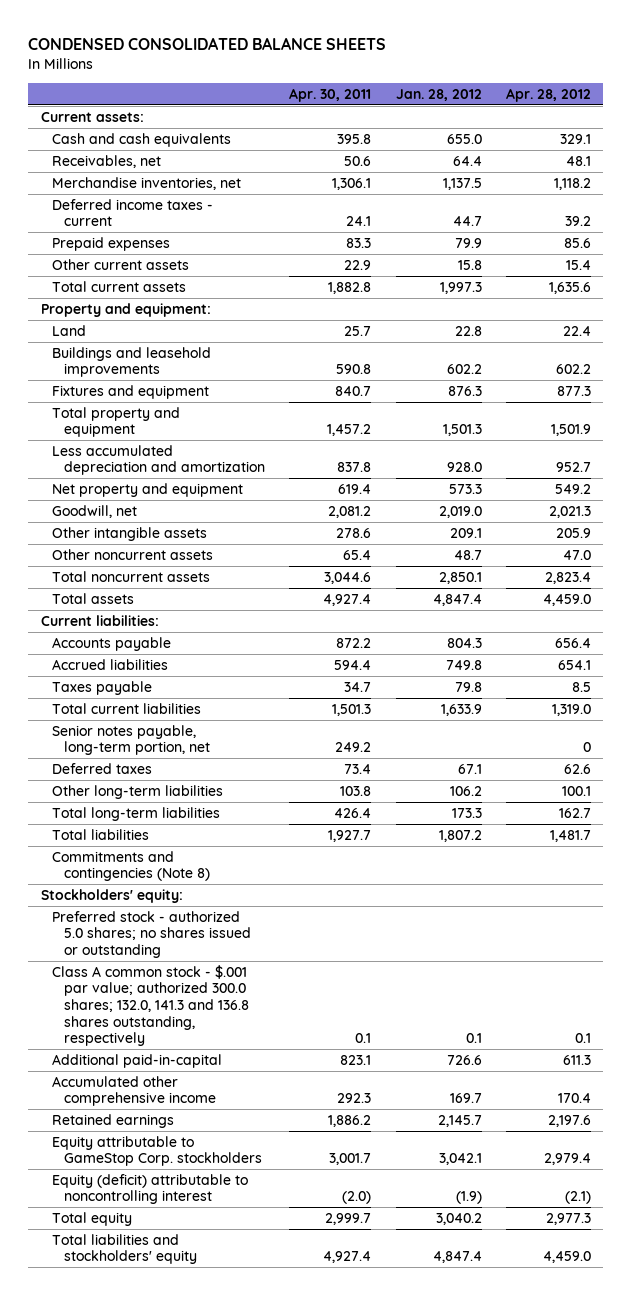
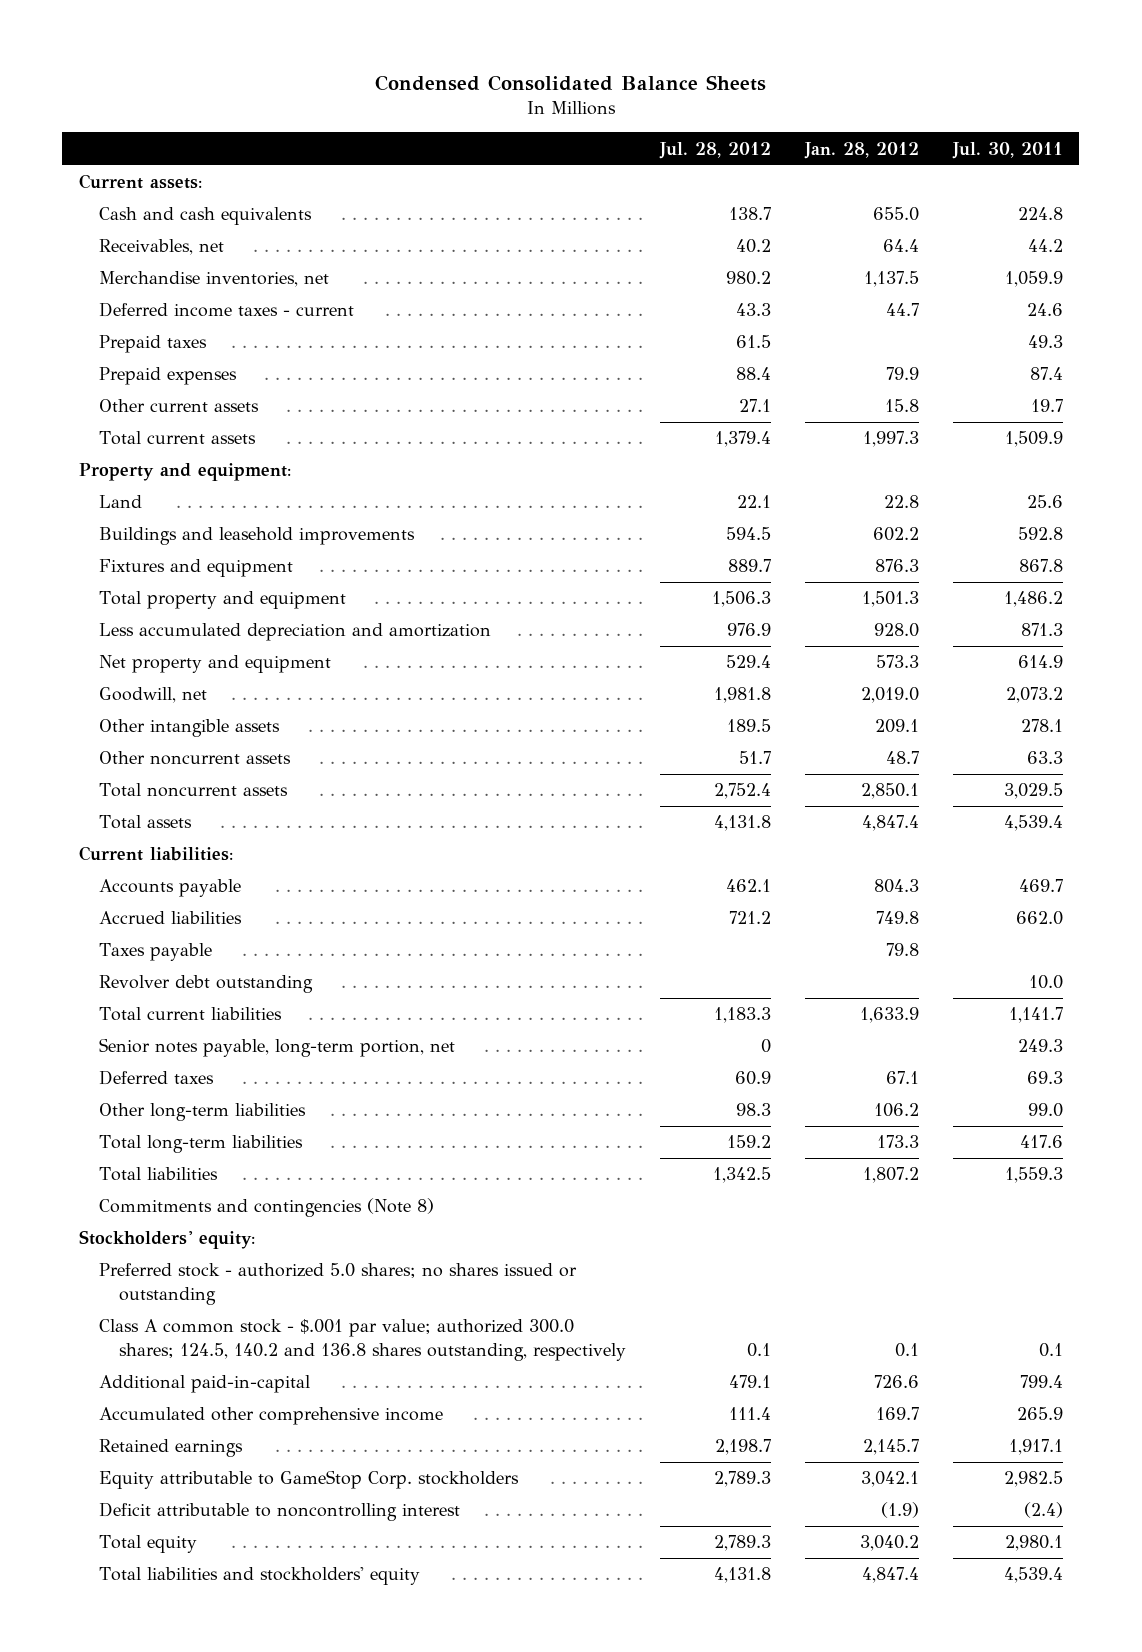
[28,37,387,51] CONDENSED CONSOLIDATED BALANCE SHEETS -> [374,75,766,92] Condensed Consolidated Balance Sheets
[289,88,372,103] Apr. 30, 2011 -> none
[505,88,591,103] Apr. 28, 2012 -> none
none -> [658,141,771,159] Jul. 28, 2012
none -> [951,141,1063,159] Jul. 30, 2011
none -> [98,335,207,354] Prepaid taxes
none -> [98,975,313,994] Revolver debt outstanding
[52,964,249,1047] Class A common stock - $.001 par value; authorized 300.0 shares; 132.0, 141.3 and 136.8 shares outstanding, respectively -> [98,1319,626,1361] Class A common stock - $.001 par value; authorized 300.0 shares; 124.5, 140.2 and 136.8 shares outstanding, respectively
[52,1173,249,1205] Equity (deficit) attributable to noncontrolling interest -> [98,1502,460,1522] Deficit attributable to noncontrolling interest

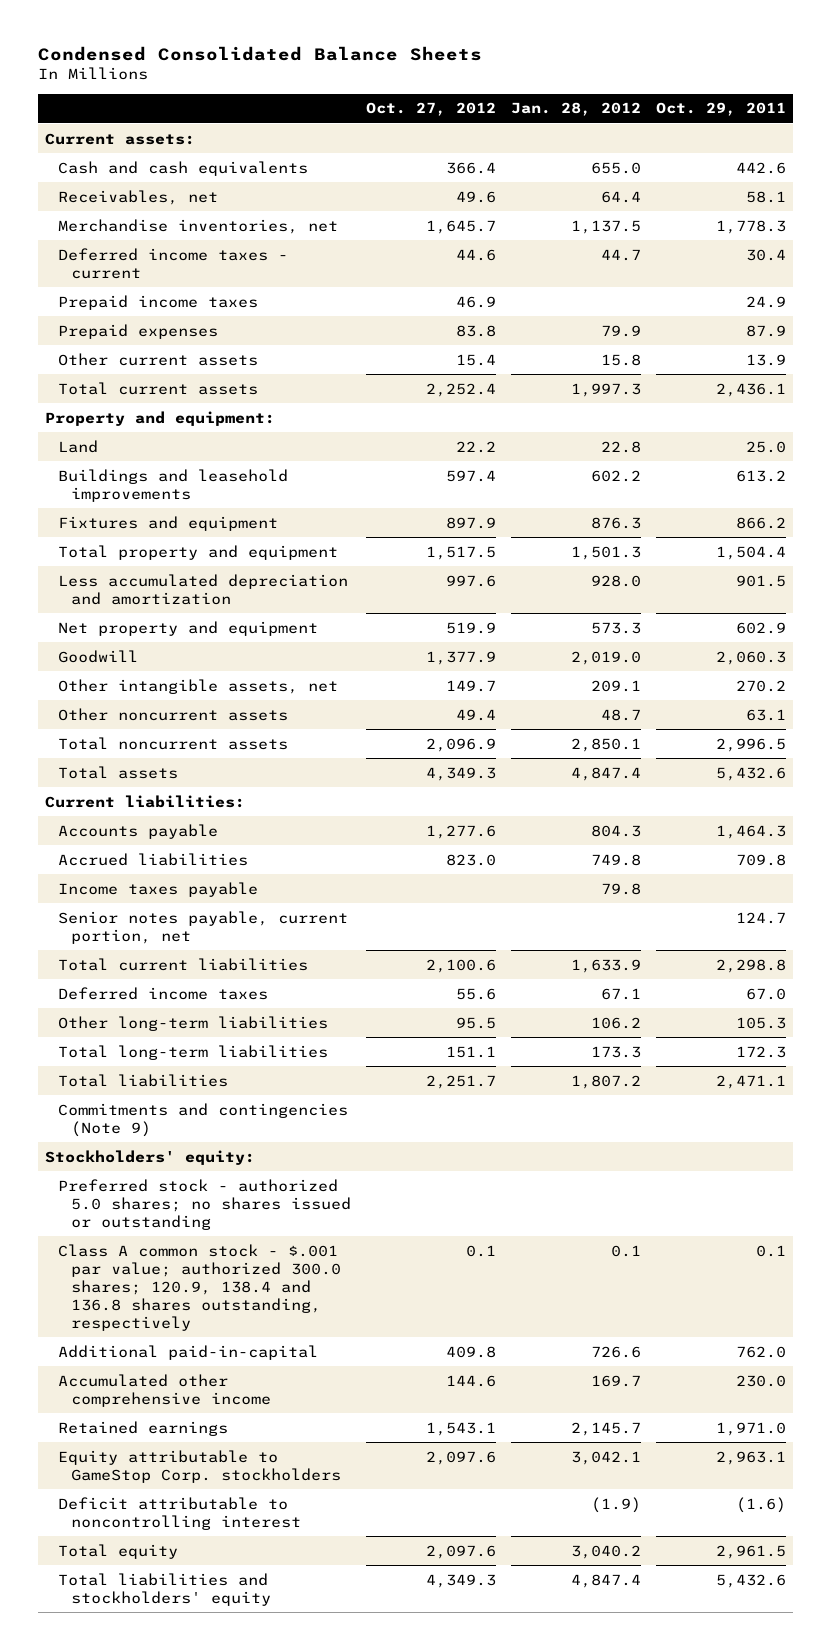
[658,141,771,159] Jul. 28, 2012 -> none
[951,141,1063,159] Jul. 30, 2011 -> none
none -> [365,102,496,117] Oct. 27, 2012
none -> [655,102,786,117] Oct. 29, 2011
[98,335,207,354] Prepaid taxes -> [58,294,259,310] Prepaid income taxes
[98,687,207,704] Goodwill, net -> [58,649,139,663] Goodwill
[98,719,280,738] Other intangible assets -> [58,678,339,694] Other intangible assets, net
[98,975,313,994] Revolver debt outstanding -> none
[98,943,212,962] Taxes payable -> [58,881,259,897] Income taxes payable
none -> [58,910,349,944] Senior notes payable, current portion, net
[98,1038,455,1058] Senior notes payable, long-term portion, net -> none
[98,1070,214,1086] Deferred taxes -> [58,986,269,1000] Deferred income taxes
[98,1198,434,1218] Commitments and contingencies (Note 8) -> [58,1102,349,1137] Commitments and contingencies (Note 9)
[98,1319,626,1361] Class A common stock - $.001 par value; authorized 300.0 shares; 124.5, 140.2 and 136.8 shares outstanding, respectively -> [58,1243,341,1331] Class A common stock - $.001 par value; authorized 300.0 shares; 120.9, 138.4 and 136.8 shares outstanding, respectively

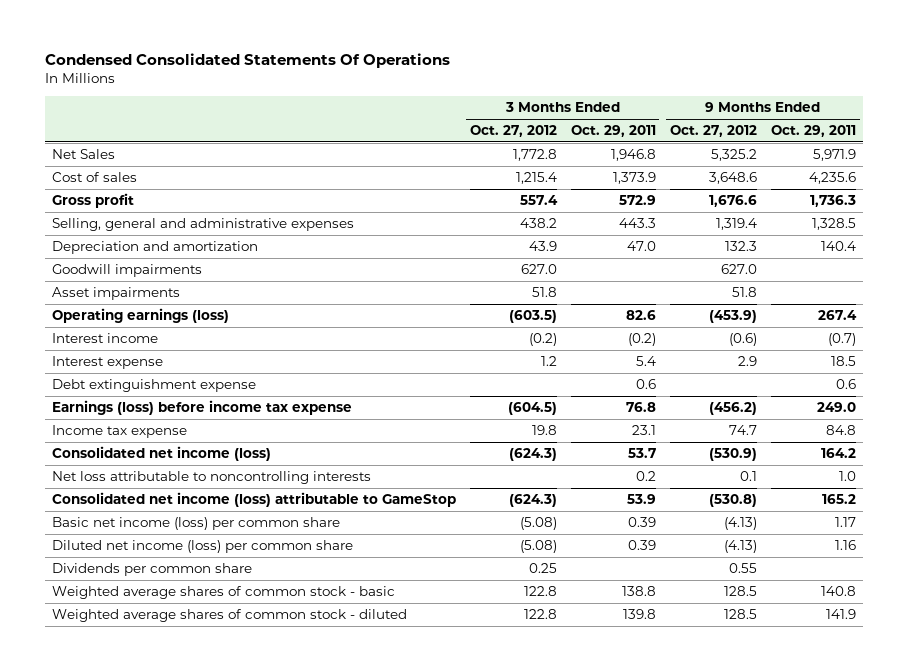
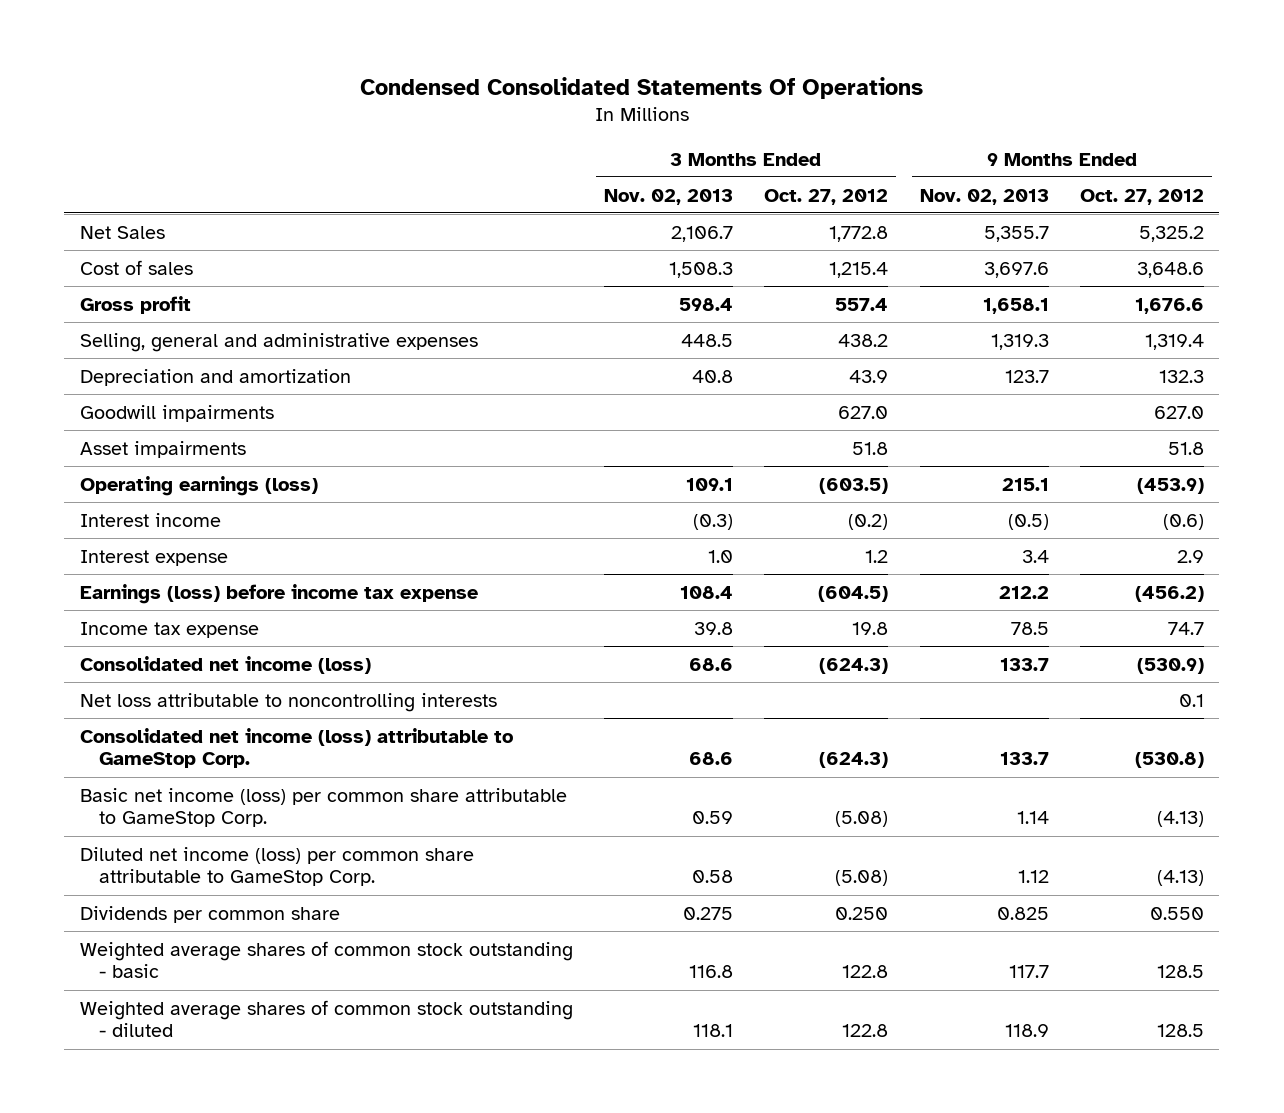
[570,125,656,138] Oct. 29, 2011 -> none
[771,125,857,138] Oct. 29, 2011 -> none
none -> [604,188,734,205] Nov. 02, 2013
none -> [919,188,1049,205] Nov. 02, 2013
[51,379,256,393] Debt extinguishment expense -> none
[51,492,456,508] Consolidated net income (loss) attributable to GameStop -> [79,727,513,769] Consolidated net income (loss) attributable to GameStop Corp.
[51,517,340,531] Basic net income (loss) per common share -> [79,787,567,828] Basic net income (loss) per common share attributable to GameStop Corp.
[51,540,353,554] Diluted net income (loss) per common share -> [79,846,474,887] Diluted net income (loss) per common share attributable to GameStop Corp.
[528,563,557,574] 0.25 -> [835,906,889,920] 0.250
[728,563,757,574] 0.55 -> [1149,906,1204,920] 0.550
[51,586,395,600] Weighted average shares of common stock - basic -> [79,940,573,979] Weighted average shares of common stock outstanding - basic
[51,609,407,623] Weighted average shares of common stock - diluted -> [79,999,573,1038] Weighted average shares of common stock outstanding - diluted

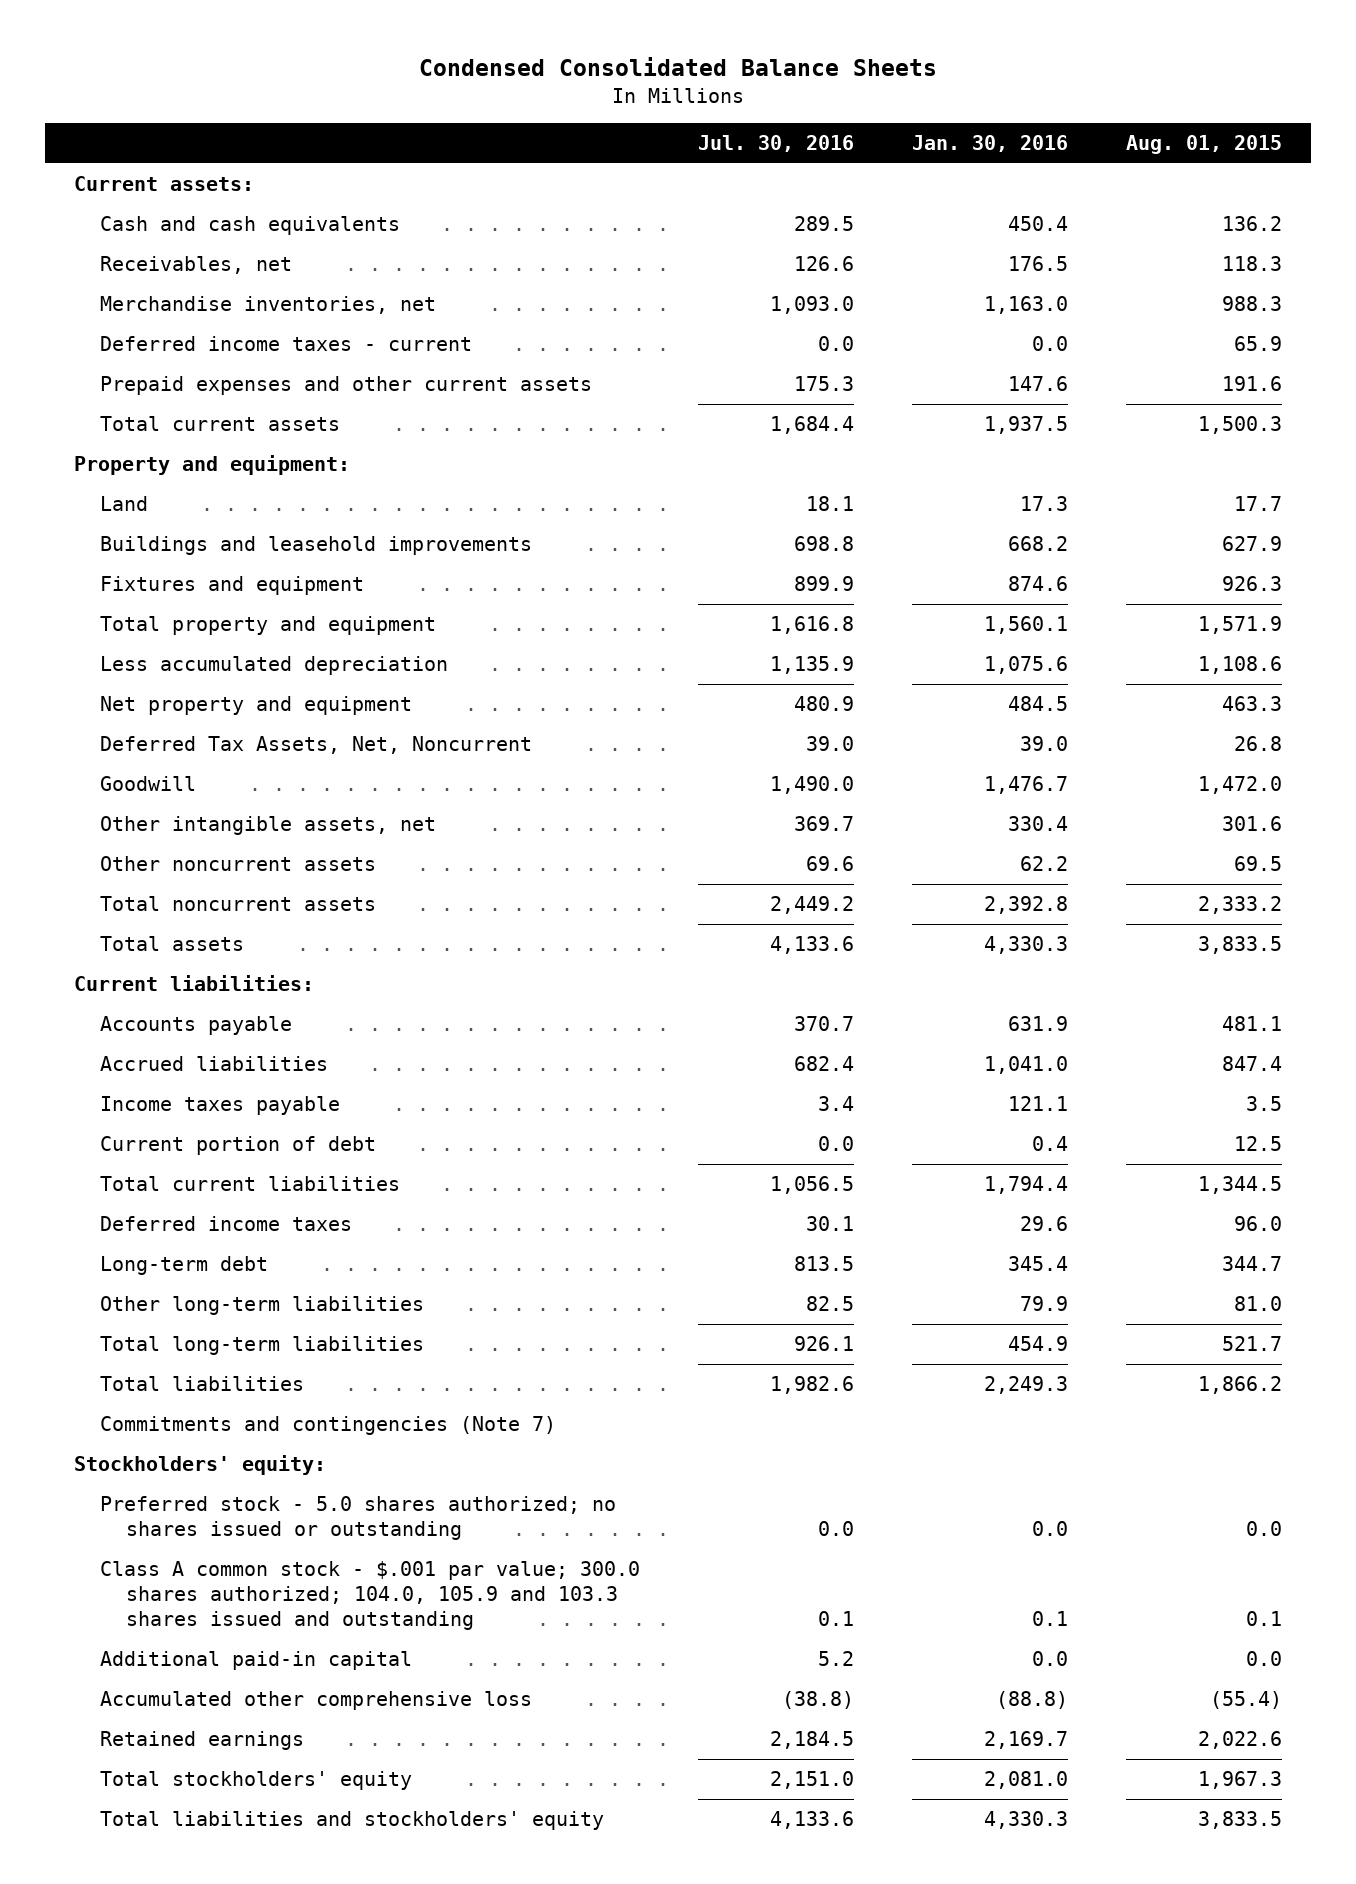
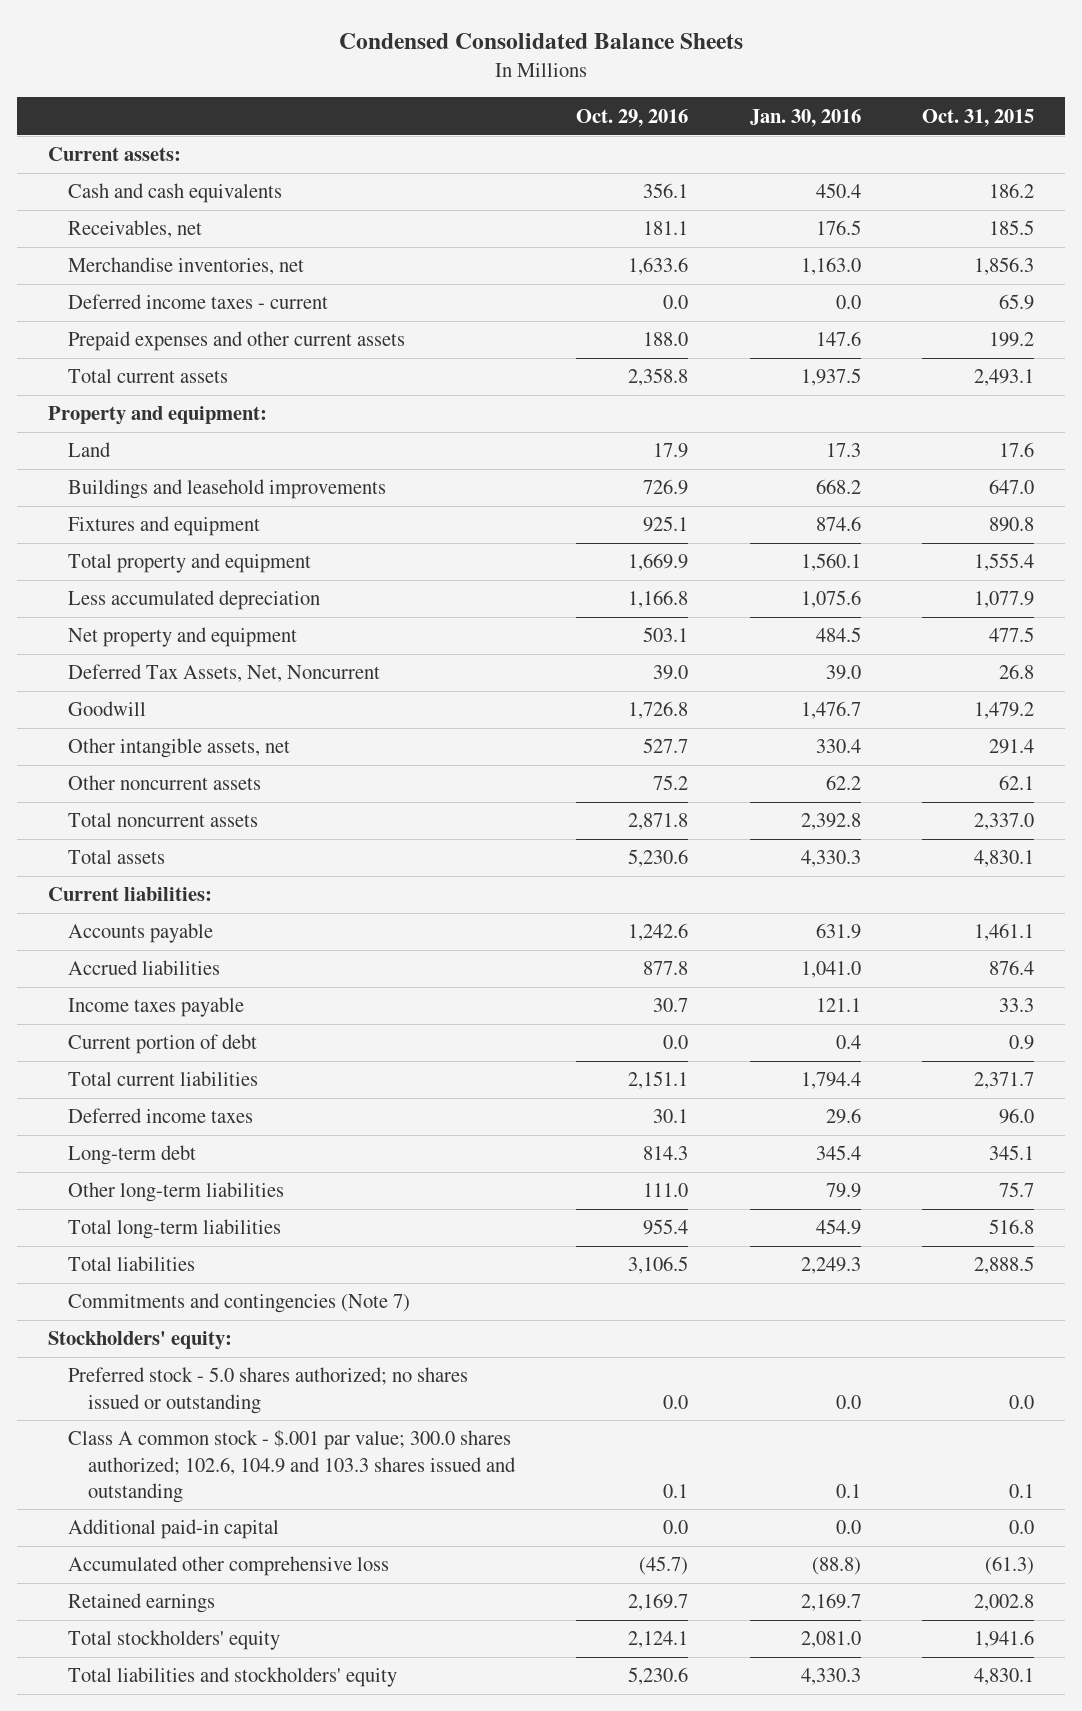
[697,135,854,153] Jul. 30, 2016 -> none
[1125,135,1282,155] Aug. 01, 2015 -> none
none -> [576,108,689,127] Oct. 29, 2016
none -> [922,108,1035,127] Oct. 31, 2015
[99,1561,640,1631] Class A common stock - $.001 par value; 300.0 shares authorized; 104.0, 105.9 and 103.3 shares issued and outstanding -> [67,1430,517,1503] Class A common stock - $.001 par value; 300.0 shares authorized; 102.6, 104.9 and 103.3 shares issued and outstanding

